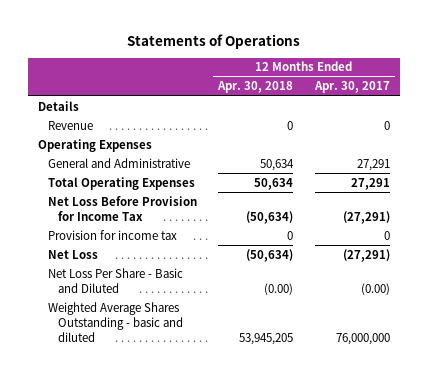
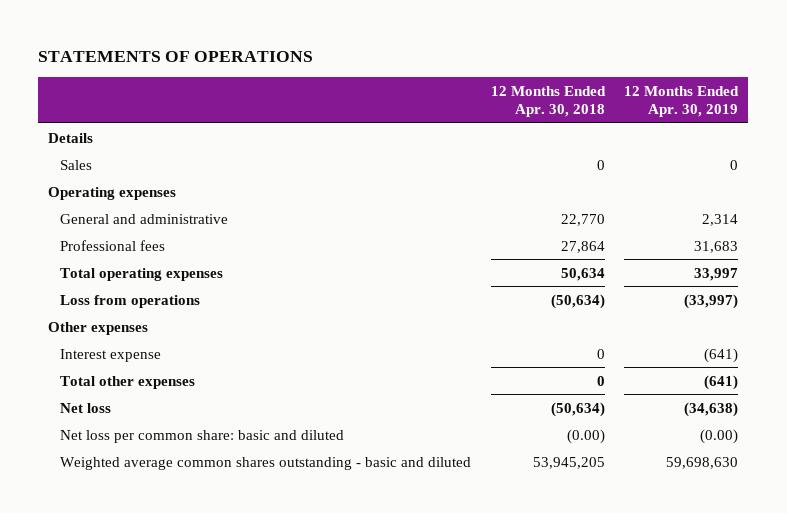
[126,33,300,49] Statements of Operations -> [38,51,314,63] STATEMENTS OF OPERATIONS
[313,81,390,94] Apr. 30, 2017 -> none
none -> [624,86,740,118] 12 Months Ended Apr. 30, 2019
[48,229,178,240] Provision for income tax -> none
[48,120,94,130] Revenue -> [60,159,93,170] Sales
[38,138,153,152] Operating Expenses -> [48,186,177,200] Operating expenses
[48,157,191,168] General and Administrative -> [60,213,229,224] General and administrative
[260,158,295,171] 50,634 -> [560,213,605,226] 22,770
none -> [60,239,166,251] Professional fees
[48,176,196,190] Total Operating Expenses -> [60,267,224,281] Total operating expenses
[48,195,198,221] Net Loss Before Provision for Income Tax -> [60,294,201,308] Loss from operations
none -> [48,321,149,335] Other expenses
none -> [60,348,162,362] Interest expense
none -> [60,375,196,389] Total other expenses
[48,249,99,259] Net Loss -> [60,402,112,413] Net loss
[48,267,184,293] Net Loss Per Share - Basic and Diluted -> [60,429,345,443] Net loss per common share: basic and diluted
[48,301,184,342] Weighted Average Shares Outstanding - basic and diluted -> [60,456,472,470] Weighted average common shares outstanding - basic and diluted

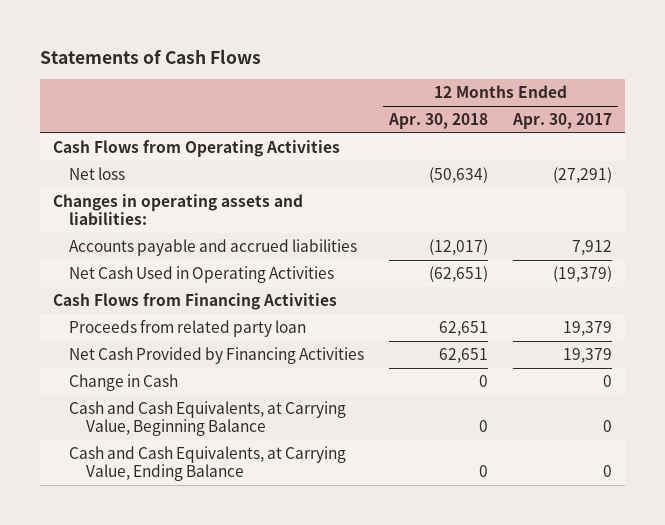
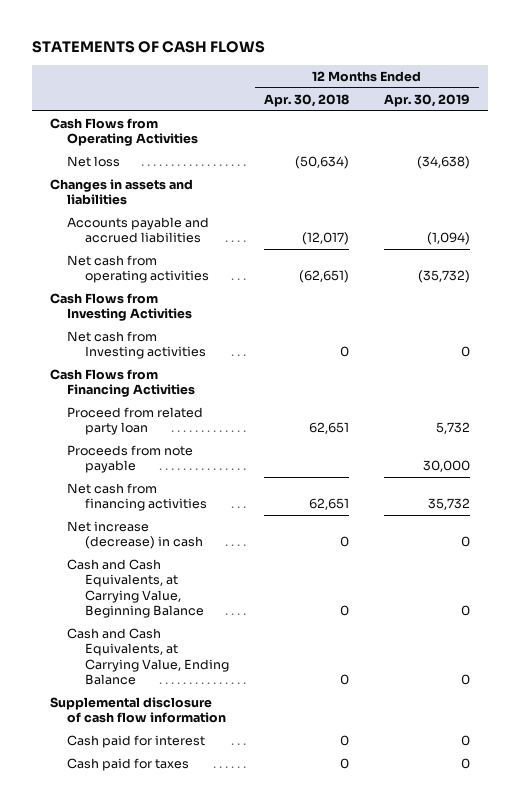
[40,49,262,65] Statements of Cash Flows -> [32,40,266,53] STATEMENTS OF CASH FLOWS
[512,112,613,129] Apr. 30, 2017 -> none
none -> [384,93,471,107] Apr. 30, 2019
[52,193,303,225] Changes in operating assets and liabilities: -> [49,179,193,206] Changes in assets and liabilities
[69,265,335,283] Net Cash Used in Operating Activities -> [67,255,209,284] Net cash from operating activities
none -> [49,293,193,322] Cash Flows from Investing Activities
none -> [67,331,206,360] Net cash from Investing activities
[69,318,307,337] Proceeds from related party loan -> [67,407,204,436] Proceed from related party loan
none -> [67,445,194,474] Proceeds from note payable
[69,346,365,364] Net Cash Provided by Financing Activities -> [67,483,207,512] Net cash from financing activities
[69,373,179,391] Change in Cash -> [67,521,203,550] Net increase (decrease) in cash
none -> [49,697,227,724] Supplemental disclosure of cash flow information
none -> [67,735,206,749] Cash paid for interest
none -> [67,758,190,772] Cash paid for taxes

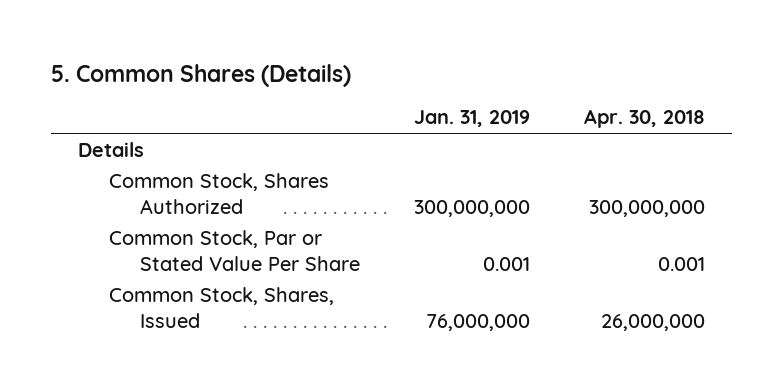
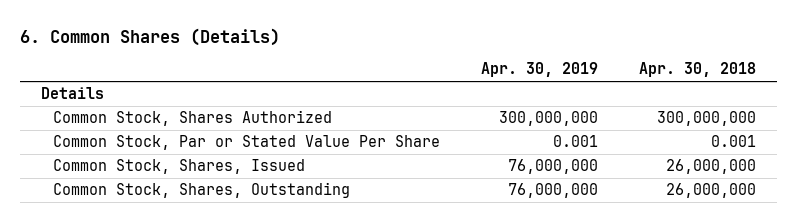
[50,63,351,87] 5. Common Shares (Details) -> [20,27,281,46] 6. Common Shares (Details)
[413,110,530,128] Jan. 31, 2019 -> none
none -> [481,62,599,78] Apr. 30, 2019
none -> [52,182,350,199] Common Stock, Shares, Outstanding

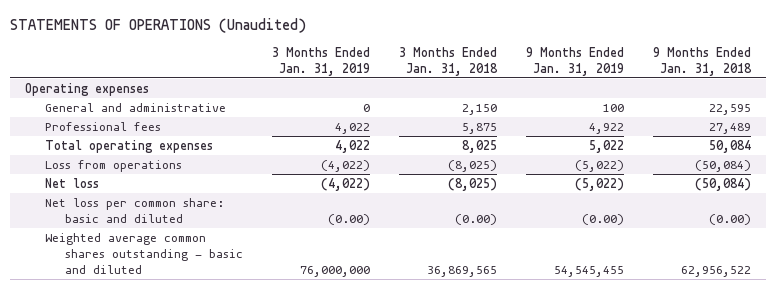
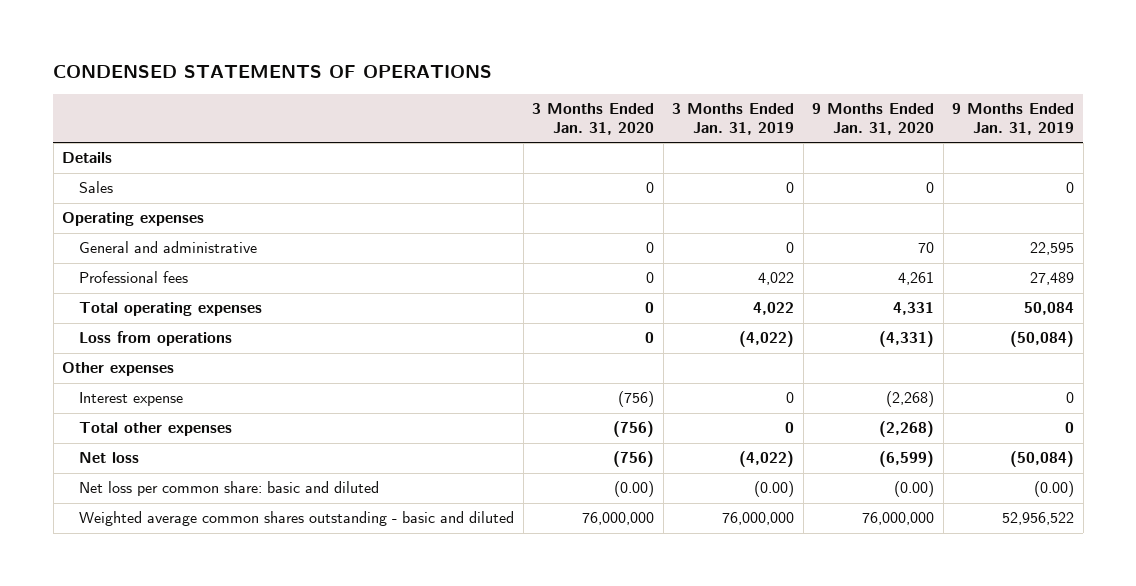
[10,18,307,34] STATEMENTS OF OPERATIONS (Unaudited) -> [53,64,493,78] CONDENSED STATEMENTS OF OPERATIONS
[399,46,499,76] 3 Months Ended Jan. 31, 2018 -> none
[653,46,753,76] 9 Months Ended Jan. 31, 2018 -> none
none -> [532,103,655,135] 3 Months Ended Jan. 31, 2020
none -> [812,103,935,135] 9 Months Ended Jan. 31, 2020
none -> [62,152,113,164] Details
none -> [79,181,114,194] Sales
[603,103,625,112] 100 -> [1030,242,1075,256] 22,595
[589,122,625,134] 4,922 -> [1030,272,1075,286] 27,489
[589,139,625,153] 5,022 -> [1024,302,1075,316] 50,084
[575,159,625,172] (5,022) -> [1010,331,1075,348] (50,084)
none -> [62,362,175,377] Other expenses
none -> [79,392,184,407] Interest expense
none -> [79,422,233,437] Total other expenses
[575,177,625,191] (5,022) -> [1010,451,1075,468] (50,084)
[554,265,625,277] 54,545,455 -> [1002,512,1075,526] 52,956,522

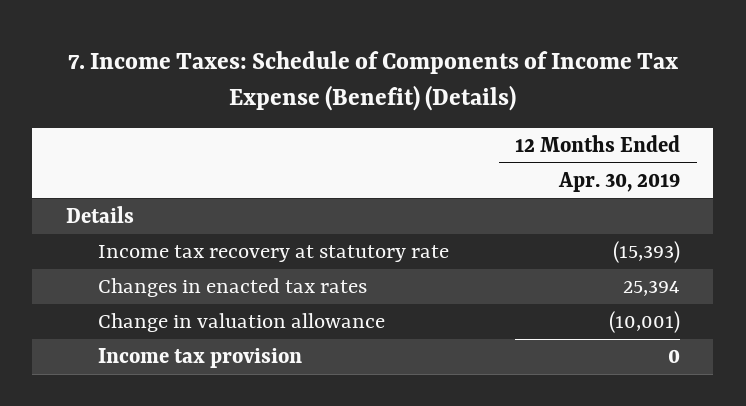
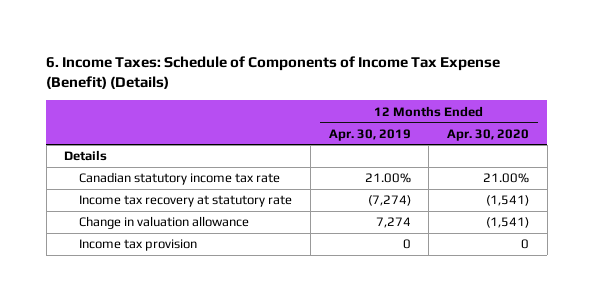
[67,50,678,111] 7. Income Taxes: Schedule of Components of Income Tax Expense (Benefit) (Details) -> [46,55,501,90] 6. Income Taxes: Schedule of Components of Income Tax Expense (Benefit) (Details)
none -> [447,128,530,141] Apr. 30, 2020
[97,278,367,298] Changes in enacted tax rates -> none
none -> [79,172,281,186] Canadian statutory income tax rate
[613,241,681,264] (15,393) -> [367,195,411,207] (7,274)
[609,311,681,334] (10,001) -> [375,217,411,229] 7,274

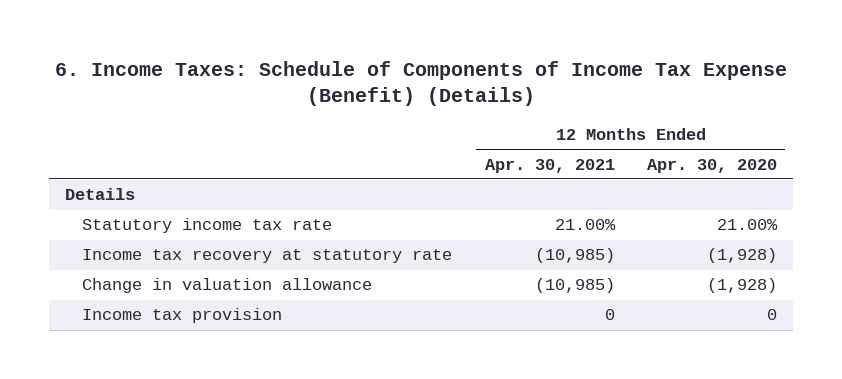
[328,128,411,141] Apr. 30, 2019 -> none
none -> [484,158,615,173] Apr. 30, 2021
[79,172,281,186] Canadian statutory income tax rate -> [82,218,333,234] Statutory income tax rate
[486,195,530,207] (1,541) -> [707,248,778,264] (1,928)
[486,217,530,229] (1,541) -> [707,278,778,294] (1,928)

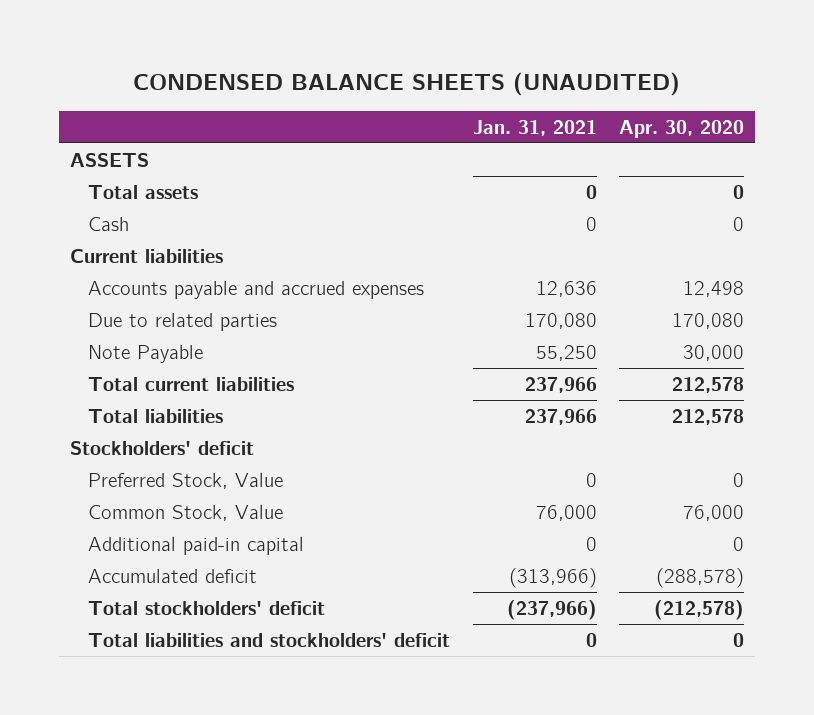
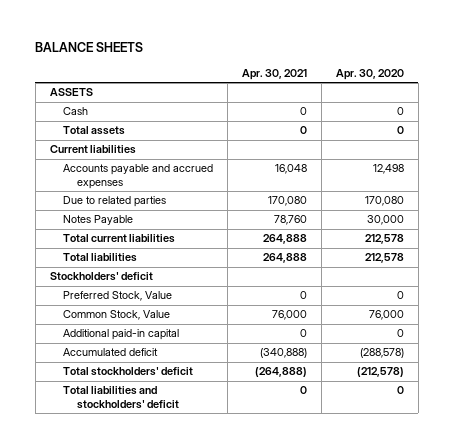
[133,72,681,97] CONDENSED BALANCE SHEETS (UNAUDITED) -> [35,42,144,53] BALANCE SHEETS
[472,119,597,136] Jan. 31, 2021 -> none
none -> [242,68,308,80] Apr. 30, 2021
[88,185,199,200] Total assets -> [63,126,126,136] Total assets
[88,345,204,364] Note Payable -> [63,215,134,226] Notes Payable

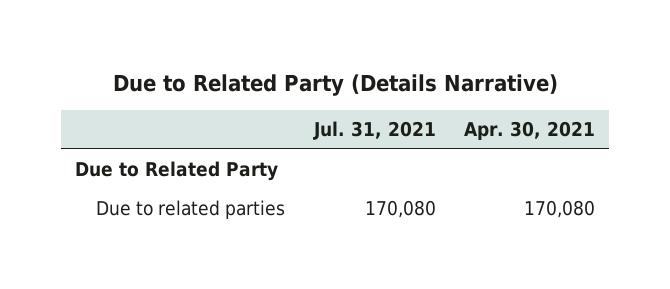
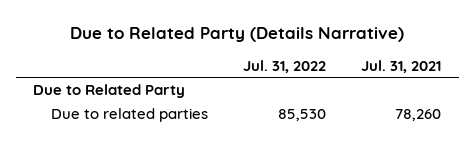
[463,121,595,141] Apr. 30, 2021 -> none
none -> [243,59,327,73] Jul. 31, 2022
[364,200,436,219] 170,080 -> [395,109,442,122] 78,260

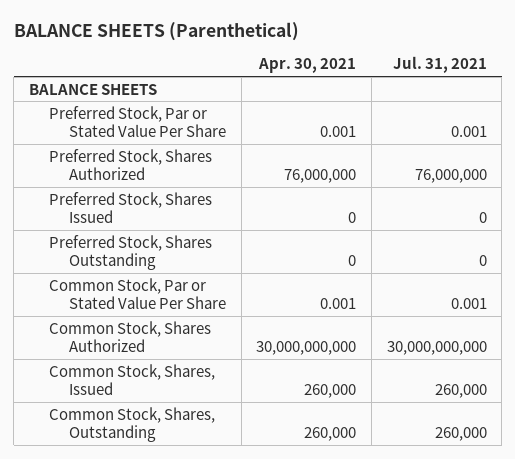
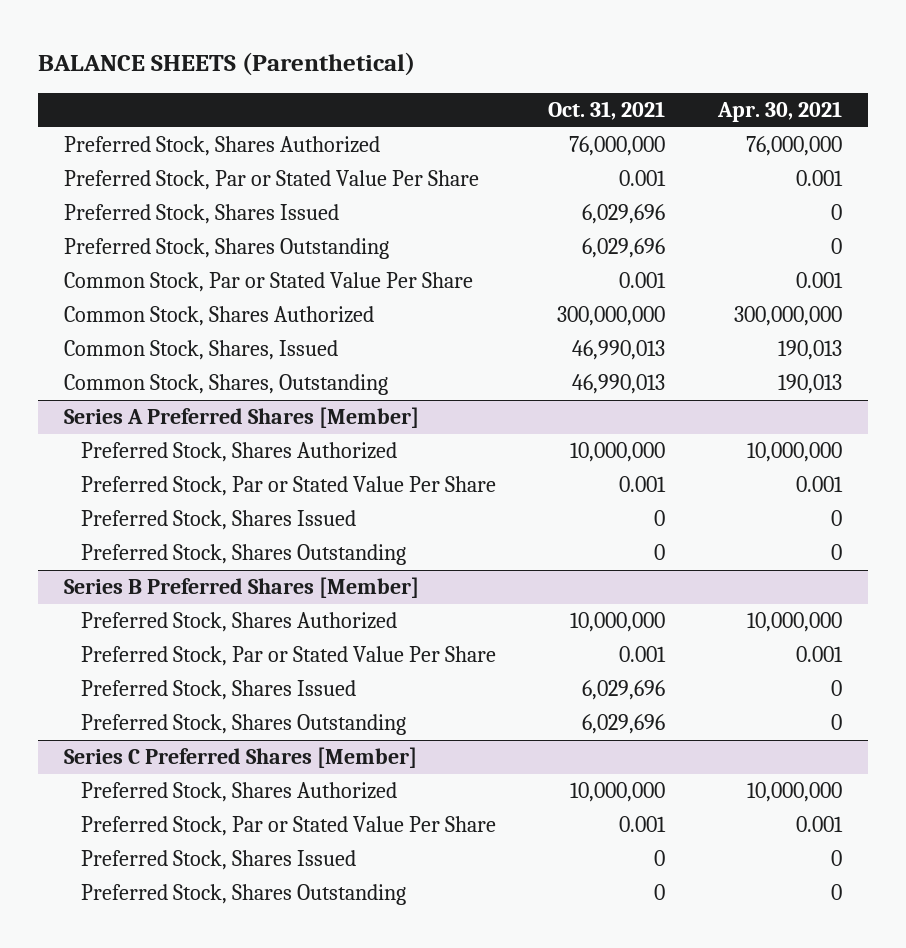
[392,56,487,74] Jul. 31, 2021 -> none
none -> [548,100,666,120] Oct. 31, 2021
[28,83,157,95] BALANCE SHEETS -> none
[48,105,227,137] Preferred Stock, Par or Stated Value Per Share -> [64,170,480,191] Preferred Stock, Par or Stated Value Per Share
[256,340,357,355] 30,000,000,000 -> [733,306,842,327] 300,000,000
[304,383,357,398] 260,000 -> [777,340,842,361] 190,013
[304,426,357,441] 260,000 -> [777,374,842,395] 190,013
none -> [64,407,420,429] Series A Preferred Shares [Member]
none -> [81,442,398,463] Preferred Stock, Shares Authorized
none -> [81,476,497,497] Preferred Stock, Par or Stated Value Per Share
none -> [81,510,357,531] Preferred Stock, Shares Issued
none -> [81,544,407,566] Preferred Stock, Shares Outstanding
none -> [64,577,420,599] Series B Preferred Shares [Member]
none -> [81,612,398,633] Preferred Stock, Shares Authorized
none -> [81,646,497,667] Preferred Stock, Par or Stated Value Per Share
none -> [81,680,357,701] Preferred Stock, Shares Issued
none -> [81,714,407,736] Preferred Stock, Shares Outstanding
none -> [64,747,418,769] Series C Preferred Shares [Member]
none -> [81,782,398,803] Preferred Stock, Shares Authorized
none -> [81,816,497,837] Preferred Stock, Par or Stated Value Per Share
none -> [81,850,357,871] Preferred Stock, Shares Issued
none -> [81,884,407,906] Preferred Stock, Shares Outstanding

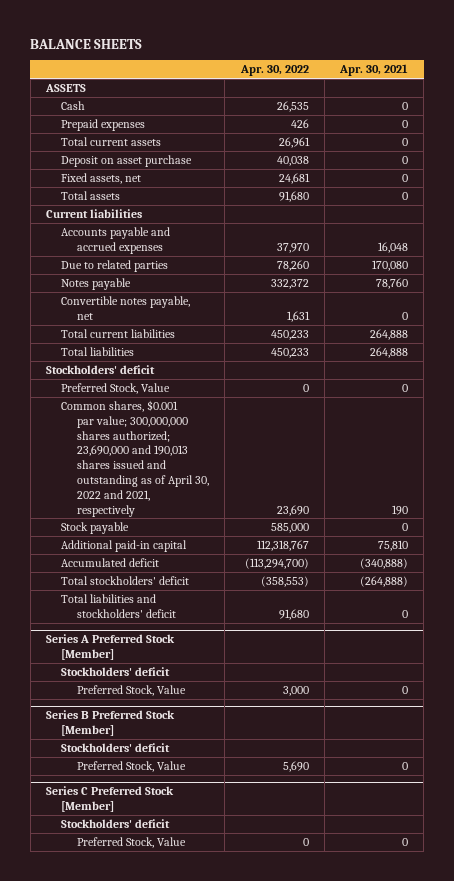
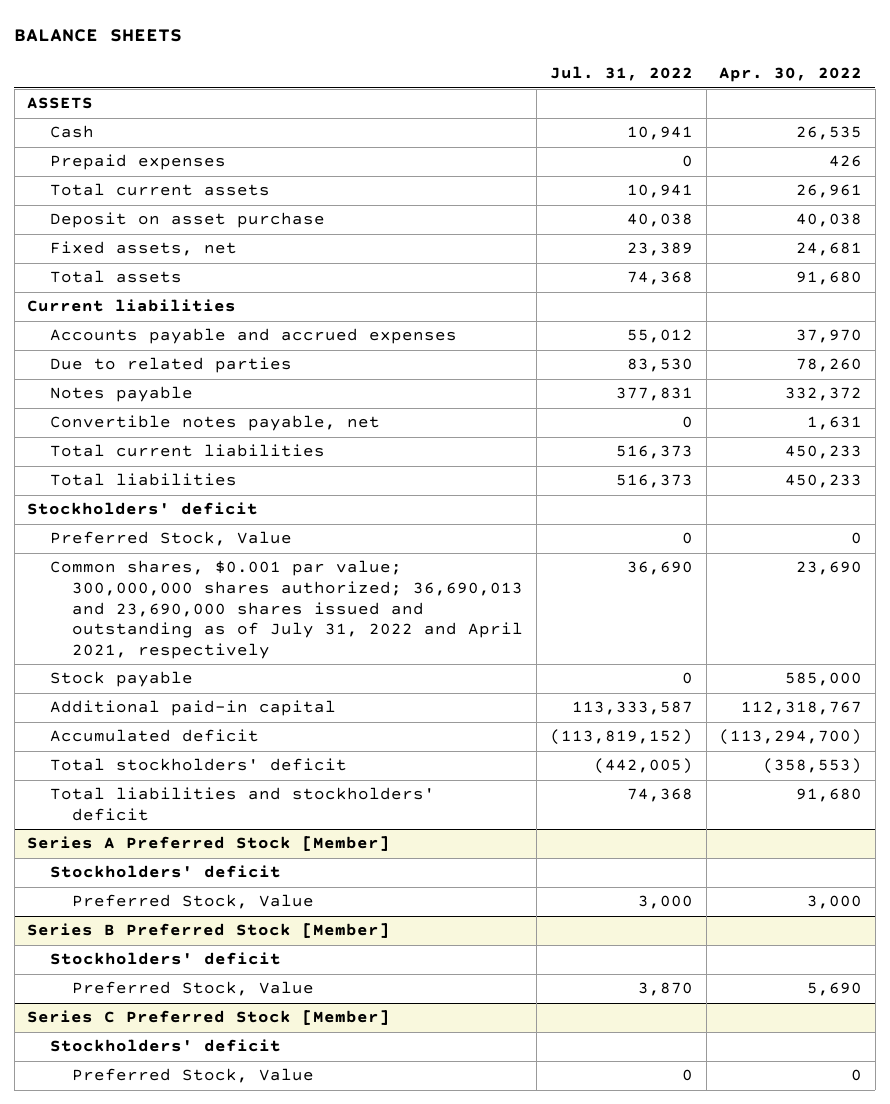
[338,64,408,77] Apr. 30, 2021 -> none
none -> [549,66,693,82] Jul. 31, 2022
[61,399,210,517] Common shares, $0.001 par value; 300,000,000 shares authorized; 23,690,000 and 190,013 shares issued and outstanding as of April 30, 2022 and 2021, respectively -> [49,560,524,659] Common shares, $0.001 par value; 300,000,000 shares authorized; 36,690,013 and 23,690,000 shares issued and outstanding as of July 31, 2022 and April 2021, respectively

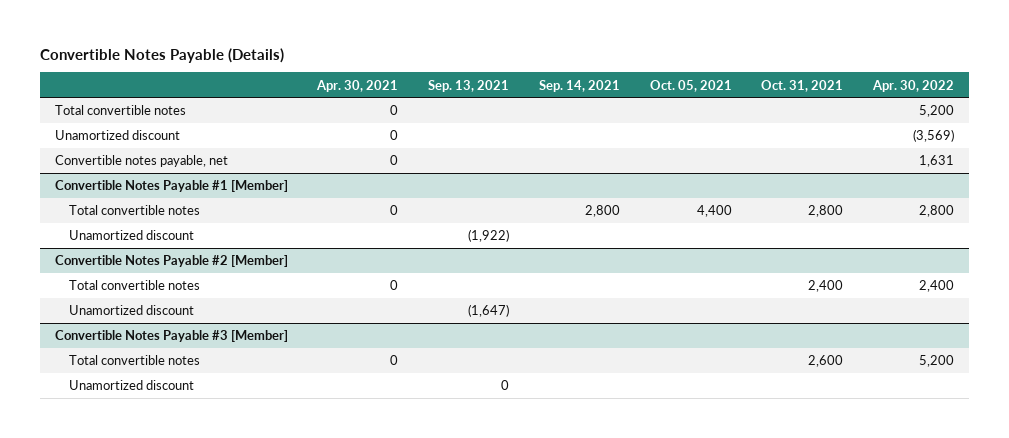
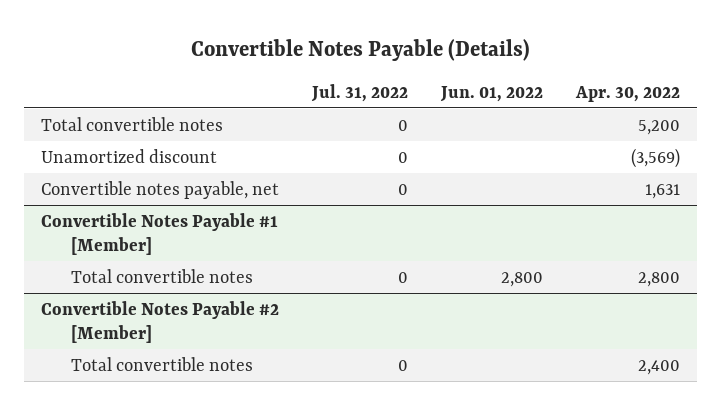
[316,79,399,92] Apr. 30, 2021 -> none
[428,79,510,92] Sep. 13, 2021 -> none
[538,79,620,92] Sep. 14, 2021 -> none
[649,79,732,92] Oct. 05, 2021 -> none
[761,79,844,92] Oct. 31, 2021 -> none
none -> [310,83,408,102] Jul. 31, 2022
none -> [440,85,544,102] Jun. 01, 2022
[68,230,194,241] Unamortized discount -> none
[68,305,194,316] Unamortized discount -> none
[54,330,288,343] Convertible Notes Payable #3 [Member] -> none
[68,355,200,366] Total convertible notes -> none
[68,380,194,391] Unamortized discount -> none

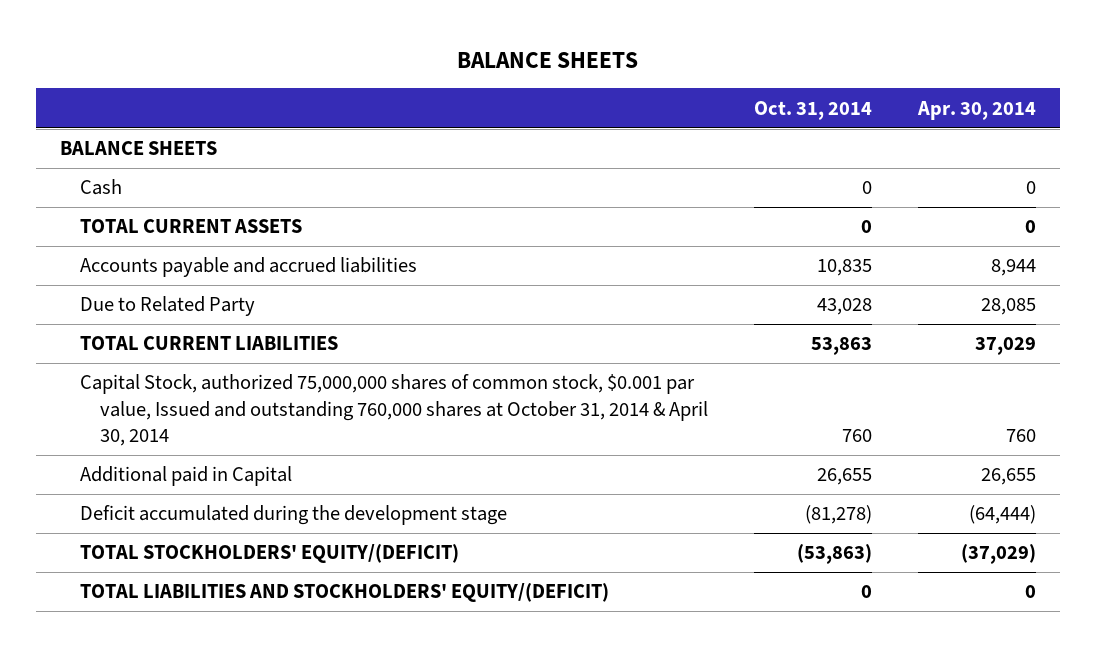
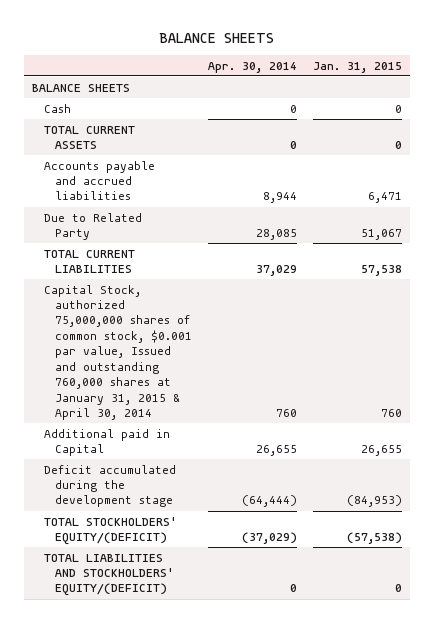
[754,100,873,120] Oct. 31, 2014 -> none
none -> [313,61,403,73] Jan. 31, 2015
[79,374,708,447] Capital Stock, authorized 75,000,000 shares of common stock, $0.001 par value, Issued and outstanding 760,000 shares at October 31, 2014 & April 30, 2014 -> [43,284,193,421] Capital Stock, authorized 75,000,000 shares of common stock, $0.001 par value, Issued and outstanding 760,000 shares at January 31, 2015 & April 30, 2014

